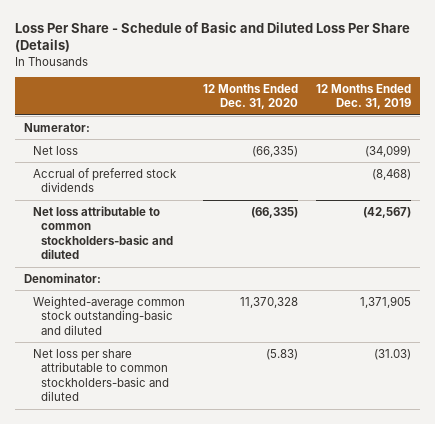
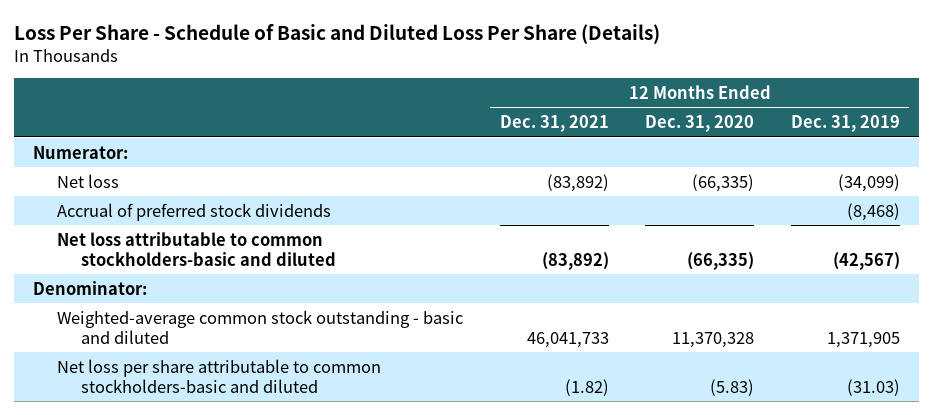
none -> [499,115,609,133] Dec. 31, 2021
[32,295,185,335] Weighted-average common stock outstanding-basic and diluted -> [56,309,463,344] Weighted-average common stock outstanding - basic and diluted

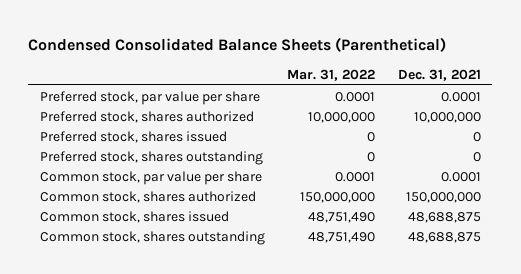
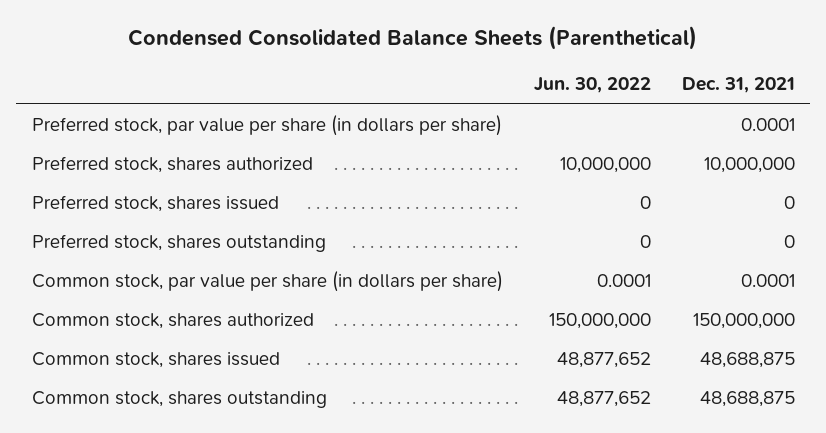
[287,68,376,81] Mar. 31, 2022 -> none
none -> [533,77,651,94] Jun. 30, 2022
[39,90,260,105] Preferred stock, par value per share -> [31,115,502,137] Preferred stock, par value per share (in dollars per share)
[39,170,262,185] Common stock, par value per share -> [31,271,503,293] Common stock, par value per share (in dollars per share)

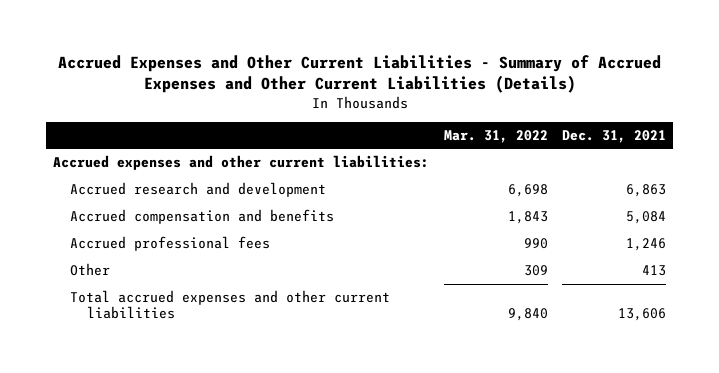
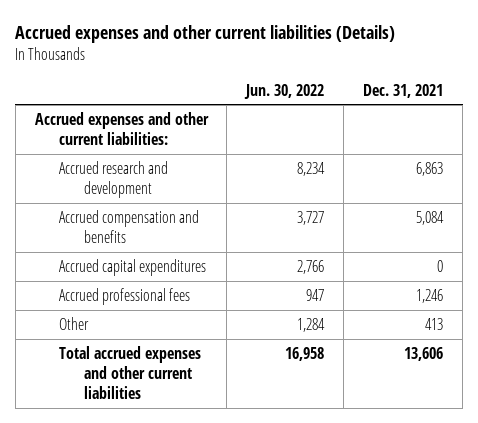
[57,54,661,94] Accrued Expenses and Other Current Liabilities - Summary of Accrued Expenses and Other Current Liabilities (Details) -> [15,25,396,44] Accrued expenses and other current liabilities (Details)
[443,129,548,143] Mar. 31, 2022 -> none
none -> [244,83,325,99] Jun. 30, 2022
none -> [59,258,207,276] Accrued capital expenditures

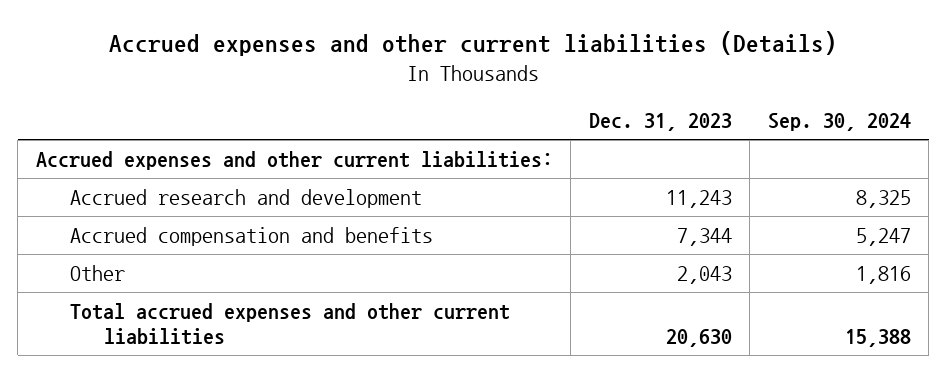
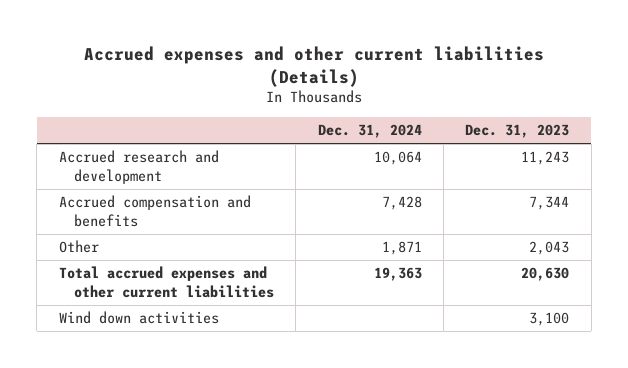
[767,113,911,132] Sep. 30, 2024 -> none
none -> [317,124,422,139] Dec. 31, 2024
[35,150,553,170] Accrued expenses and other current liabilities: -> none
none -> [58,311,219,325] Wind down activities

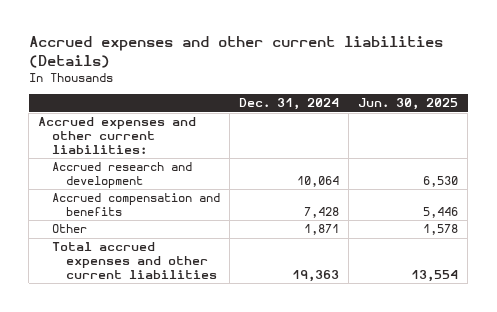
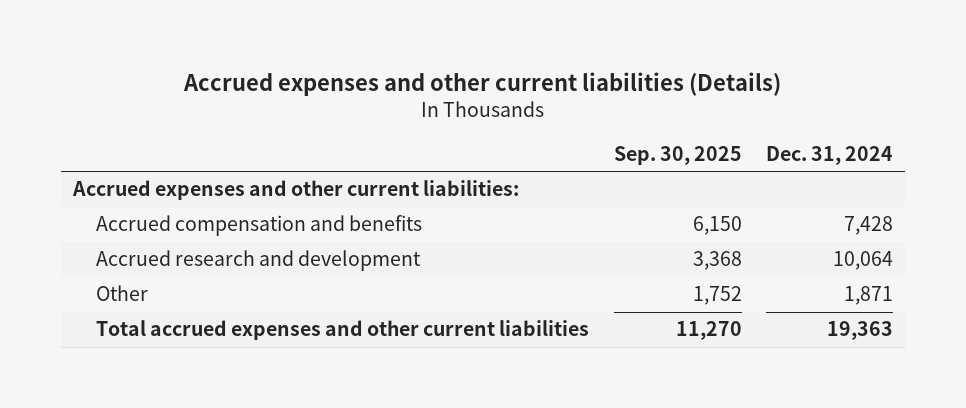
[358,98,459,111] Jun. 30, 2025 -> none
none -> [613,146,742,166] Sep. 30, 2025
[52,162,193,189] Accrued research and development -> [96,250,422,272] Accrued research and development

